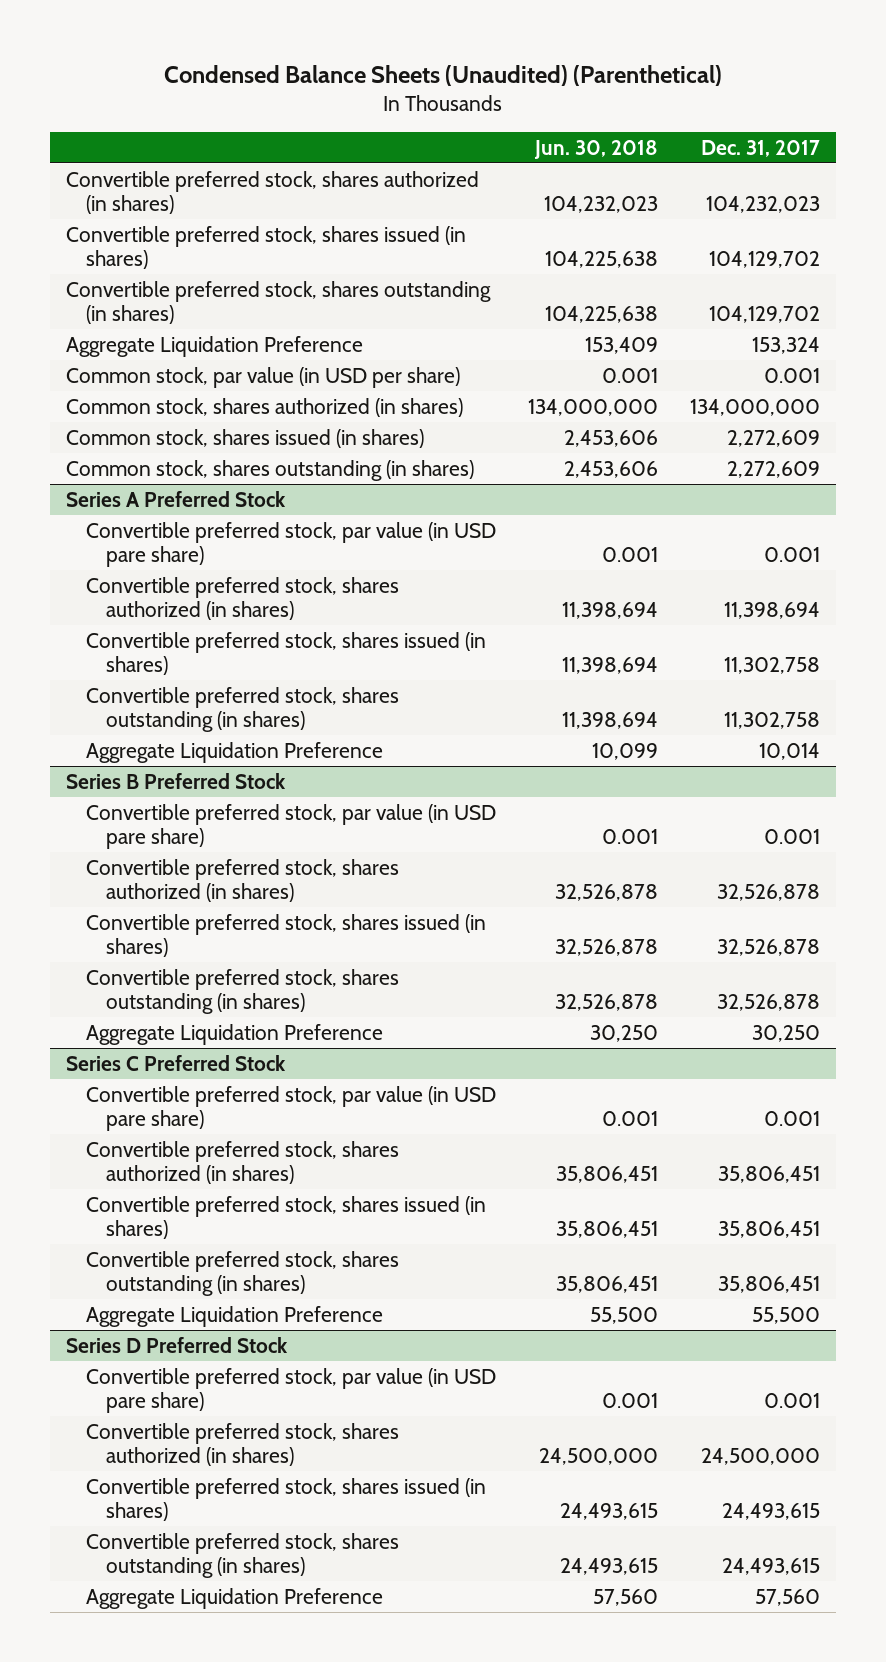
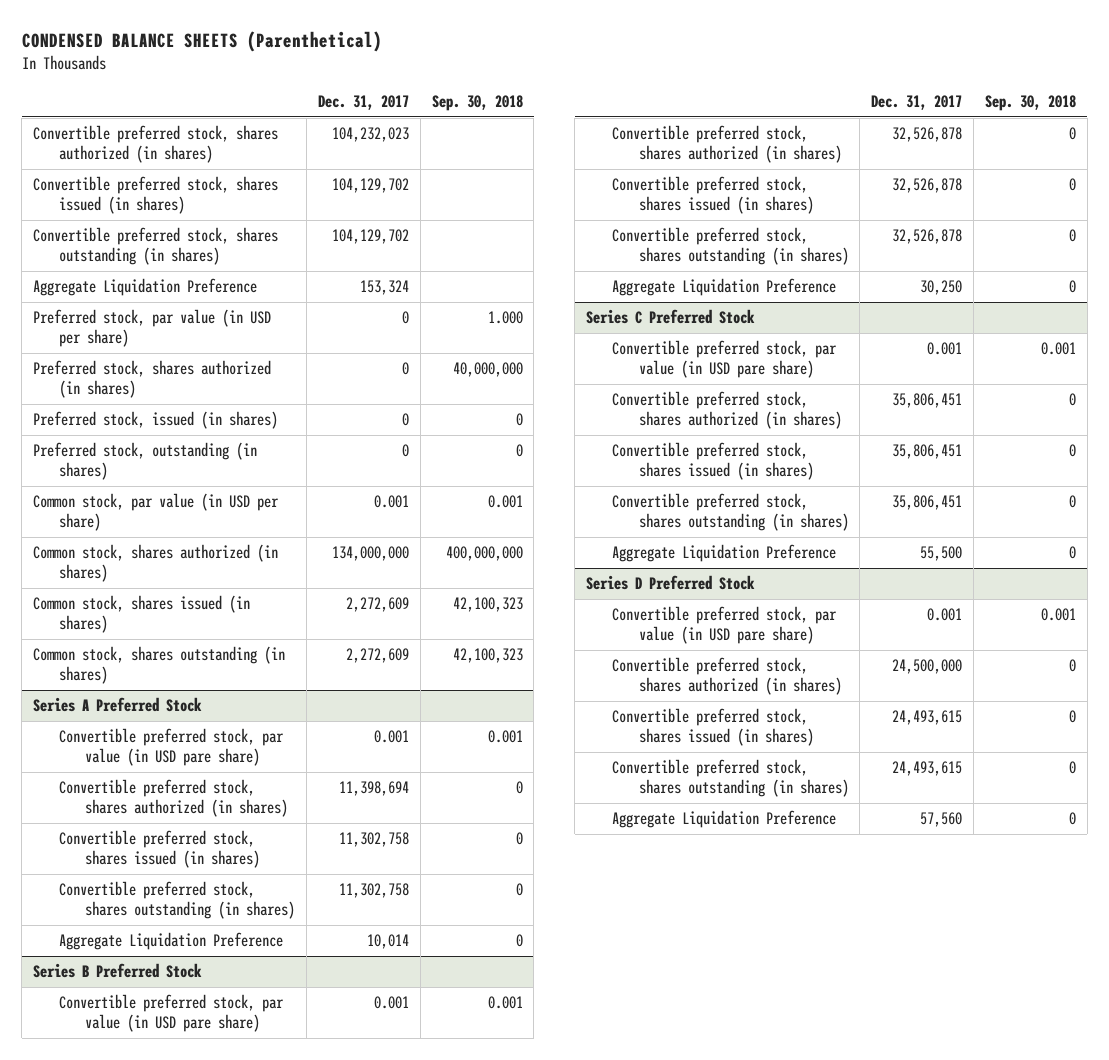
[164,64,723,86] Condensed Balance Sheets (Unaudited) (Parenthetical) -> [21,31,382,53] CONDENSED BALANCE SHEETS (Parenthetical)
[533,139,658,159] Jun. 30, 2018 -> none
none -> [431,94,523,111] Sep. 30, 2018
none -> [32,309,271,348] Preferred stock, par value (in USD per share)
none -> [32,360,271,399] Preferred stock, shares authorized (in shares)
none -> [32,411,278,430] Preferred stock, issued (in shares)
none -> [32,442,257,481] Preferred stock, outstanding (in shares)

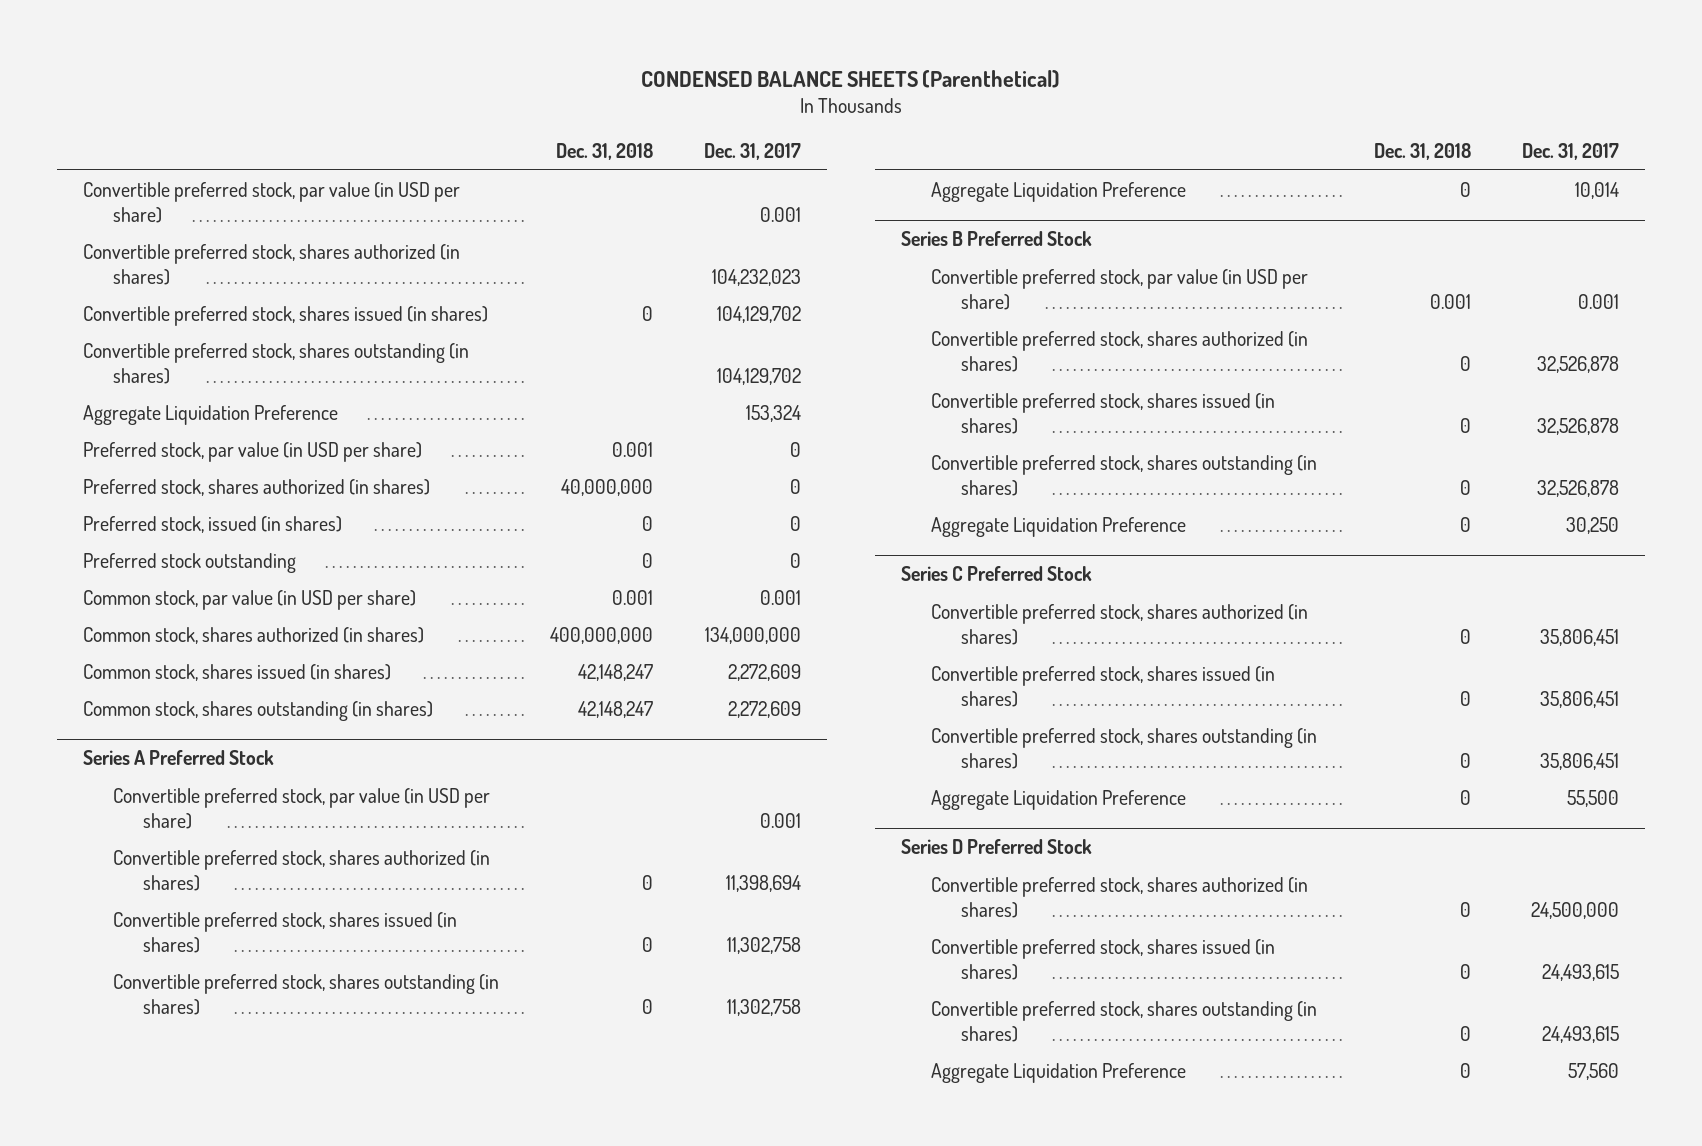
[431,94,523,111] Sep. 30, 2018 -> none
none -> [556,143,654,161] Dec. 31, 2018
none -> [82,181,460,223] Convertible preferred stock, par value (in USD per share)
[32,442,257,481] Preferred stock, outstanding (in shares) -> [82,552,296,573] Preferred stock outstanding
[59,728,285,767] Convertible preferred stock, par value (in USD pare share) -> [112,787,490,829] Convertible preferred stock, par value (in USD per share)
[59,994,285,1033] Convertible preferred stock, par value (in USD pare share) -> [930,268,1308,310] Convertible preferred stock, par value (in USD per share)
[612,340,838,379] Convertible preferred stock, par value (in USD pare share) -> none
[612,606,838,645] Convertible preferred stock, par value (in USD pare share) -> none

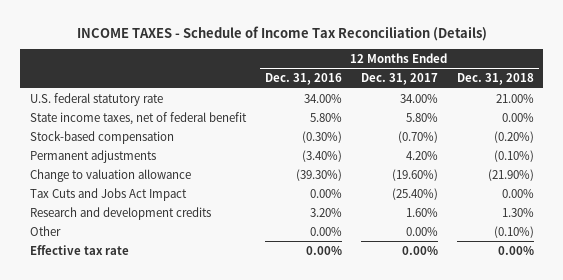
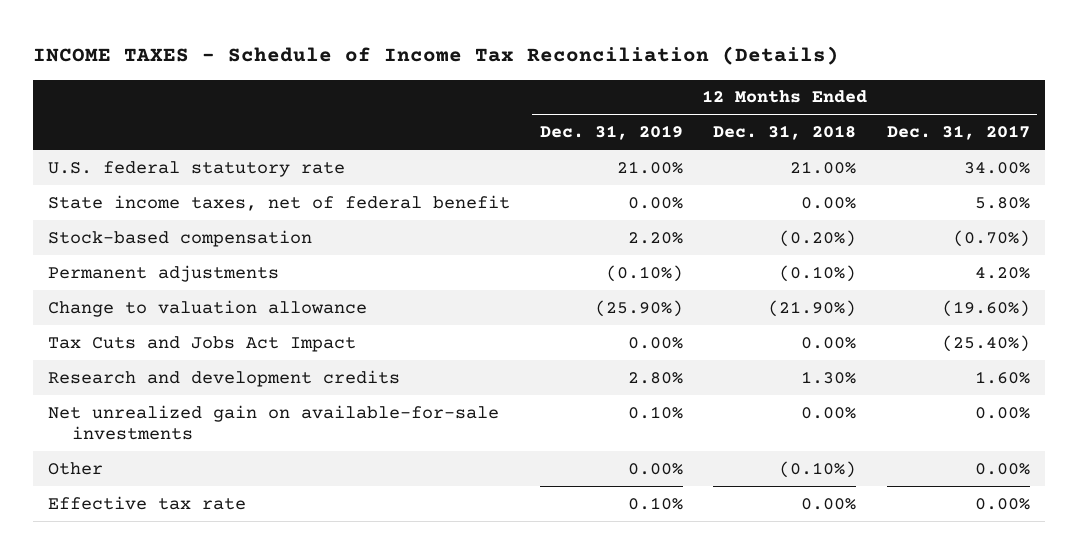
[264,73,342,86] Dec. 31, 2016 -> none
none -> [540,125,684,141] Dec. 31, 2019
none -> [47,404,499,441] Net unrealized gain on available-for-sale investments

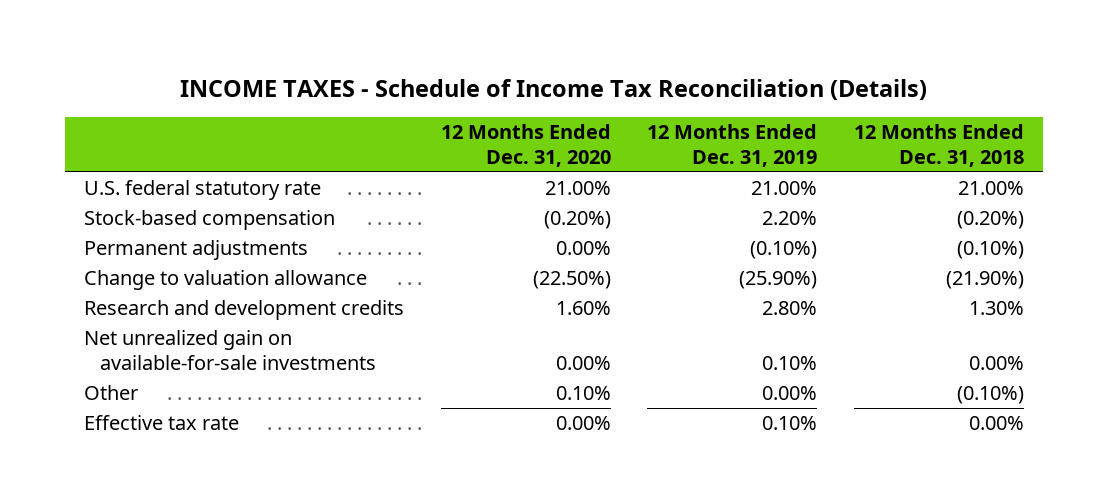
[886,125,1030,141] Dec. 31, 2017 -> none
none -> [440,124,611,167] 12 Months Ended Dec. 31, 2020
[47,194,510,211] State income taxes, net of federal benefit -> none
[47,335,356,352] Tax Cuts and Jobs Act Impact -> none

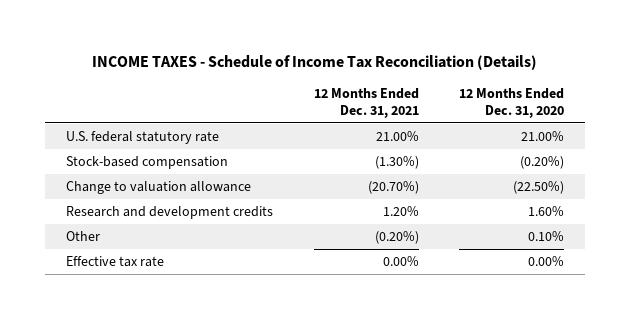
[647,124,818,167] 12 Months Ended Dec. 31, 2019 -> none
[854,124,1025,167] 12 Months Ended Dec. 31, 2018 -> none
none -> [313,87,419,119] 12 Months Ended Dec. 31, 2021
[83,240,308,261] Permanent adjustments -> none
[83,330,376,370] Net unrealized gain on available-for-sale investments -> none

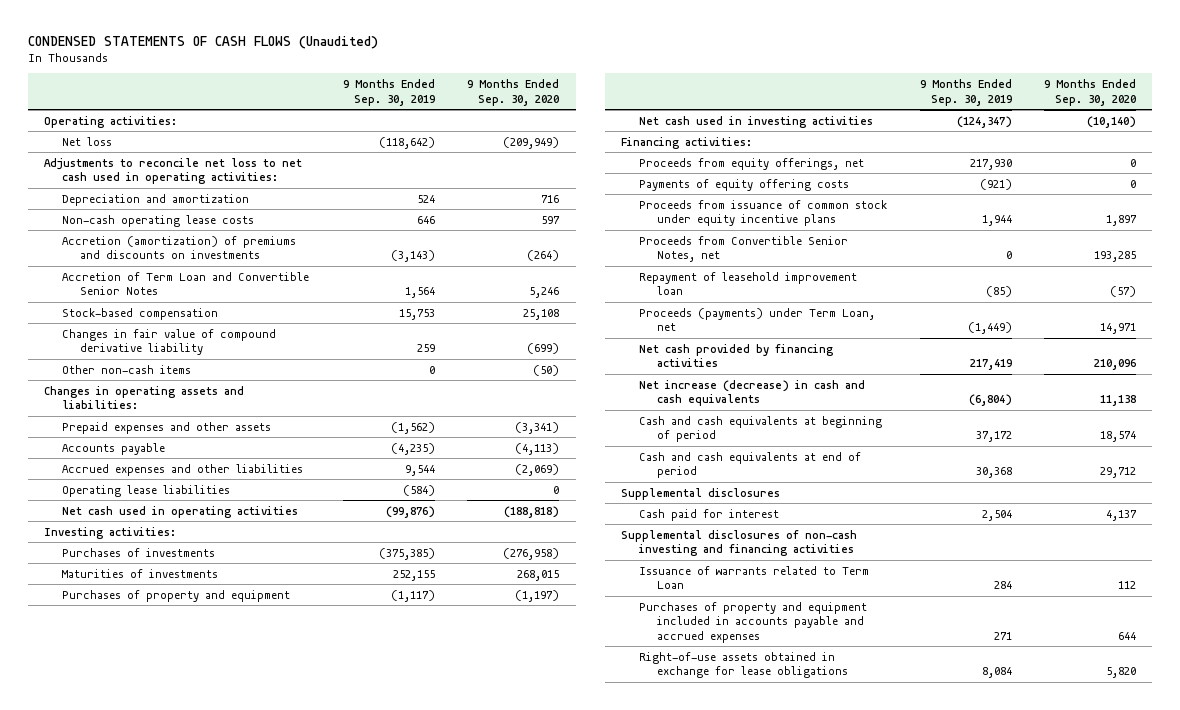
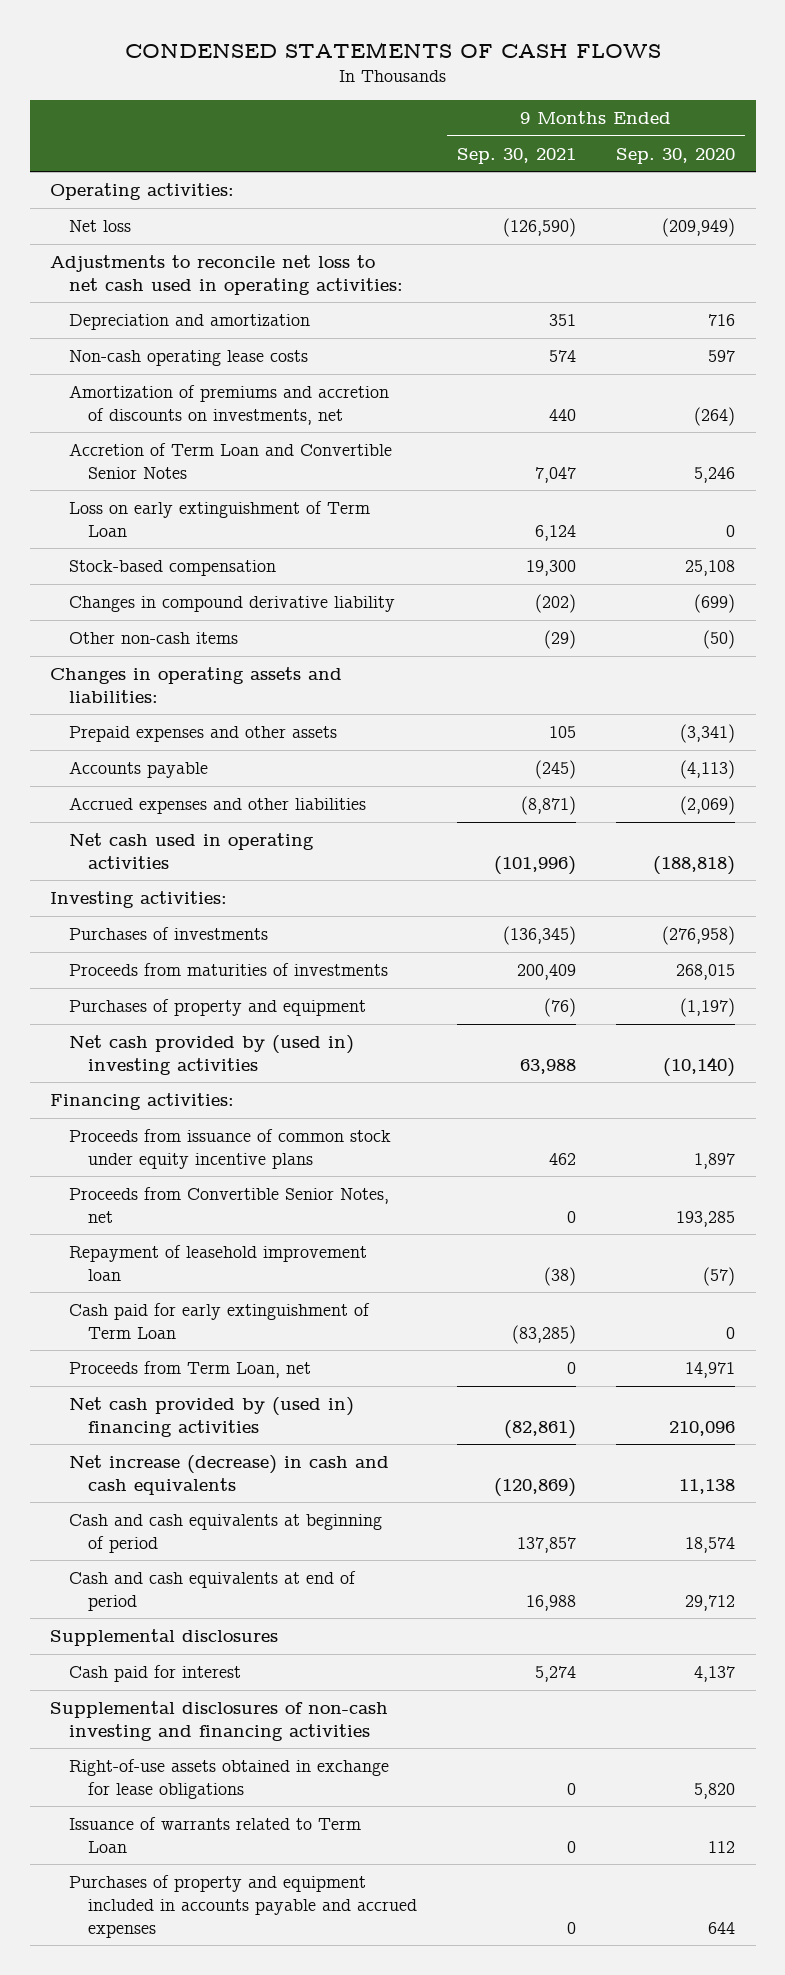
[27,35,378,49] CONDENSED STATEMENTS OF CASH FLOWS (Unaudited) -> [124,41,661,58] CONDENSED STATEMENTS OF CASH FLOWS
[342,79,435,106] 9 Months Ended Sep. 30, 2019 -> none
none -> [457,147,577,164] Sep. 30, 2021
[62,235,297,260] Accretion (amortization) of premiums and discounts on investments -> [68,384,389,425] Amortization of premiums and accretion of discounts on investments, net
none -> [68,500,370,537] Loss on early extinguishment of Term Loan
[62,328,277,356] Changes in fair value of compound derivative liability -> [68,595,395,612] Changes in compound derivative liability
[62,484,231,497] Operating lease liabilities -> none
[62,568,219,578] Maturities of investments -> [68,962,388,976] Proceeds from maturities of investments
[639,115,874,128] Net cash used in investing activities -> [68,1034,354,1075] Net cash provided by (used in) investing activities
[639,157,865,170] Proceeds from equity offerings, net -> none
[639,178,850,191] Payments of equity offering costs -> none
none -> [68,1302,370,1339] Cash paid for early extinguishment of Term Loan
[639,307,876,332] Proceeds (payments) under Term Loan, net -> [68,1360,311,1378] Proceeds from Term Loan, net
[639,343,834,368] Net cash provided by financing activities -> [68,1396,354,1437] Net cash provided by (used in) financing activities
[639,651,849,679] Right-of-use assets obtained in exchange for lease obligations -> [68,1758,389,1799] Right-of-use assets obtained in exchange for lease obligations

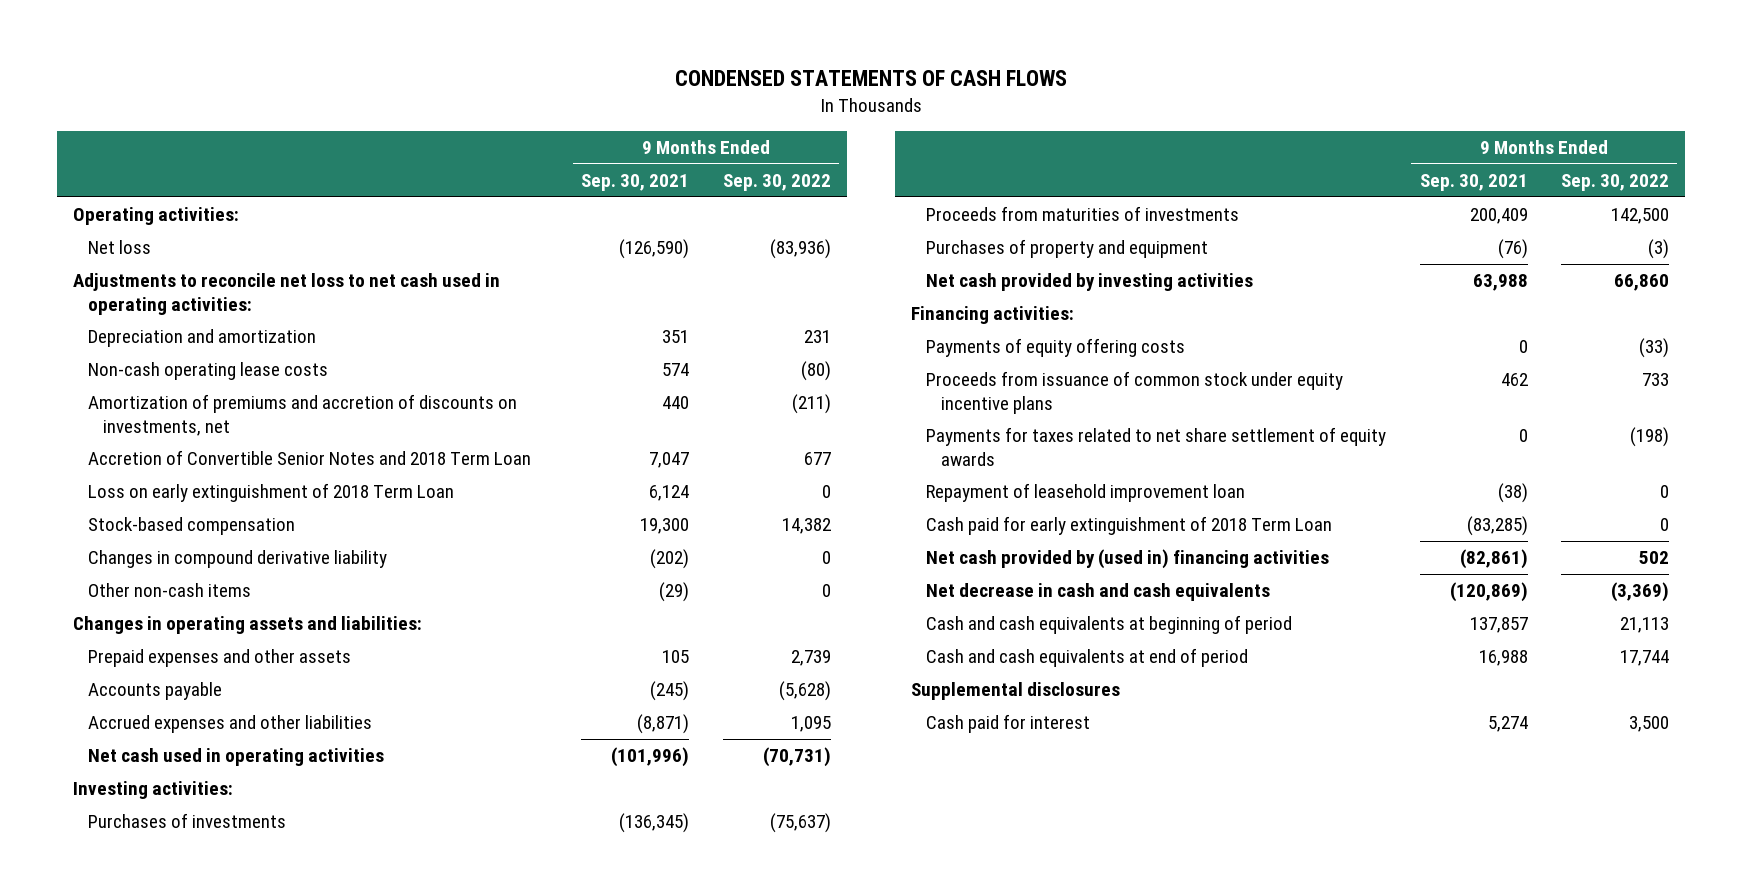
[616,147,736,164] Sep. 30, 2020 -> none
none -> [722,174,831,192] Sep. 30, 2022
[68,442,392,479] Accretion of Term Loan and Convertible Senior Notes -> [88,450,532,466] Accretion of Convertible Senior Notes and 2018 Term Loan
[68,500,370,537] Loss on early extinguishment of Term Loan -> [88,483,455,503] Loss on early extinguishment of 2018 Term Loan
[68,1034,354,1075] Net cash provided by (used in) investing activities -> [926,273,1254,292] Net cash provided by investing activities
none -> [926,338,1186,358] Payments of equity offering costs
[68,1186,389,1223] Proceeds from Convertible Senior Notes, net -> none
none -> [926,427,1387,466] Payments for taxes related to net share settlement of equity awards
[68,1360,311,1378] Proceeds from Term Loan, net -> none
[68,1302,370,1339] Cash paid for early extinguishment of Term Loan -> [926,516,1333,536] Cash paid for early extinguishment of 2018 Term Loan
[68,1454,389,1495] Net increase (decrease) in cash and cash equivalents -> [926,583,1271,602] Net decrease in cash and cash equivalents
[50,1700,389,1741] Supplemental disclosures of non-cash investing and financing activities -> none
[68,1758,389,1799] Right-of-use assets obtained in exchange for lease obligations -> none
[68,1816,361,1853] Issuance of warrants related to Term Loan -> none
[68,1874,417,1938] Purchases of property and equipment included in accounts payable and accrued expenses -> none

